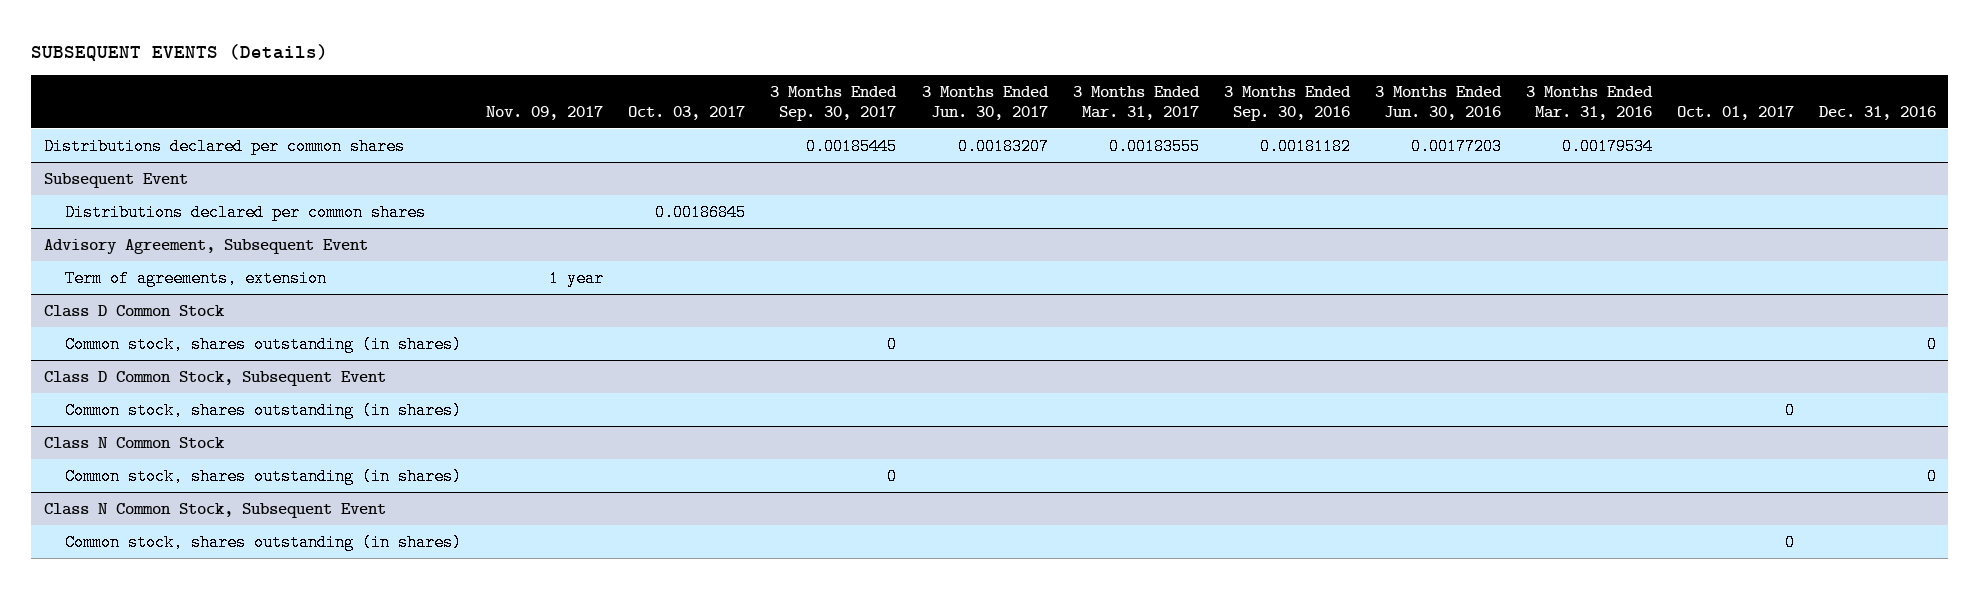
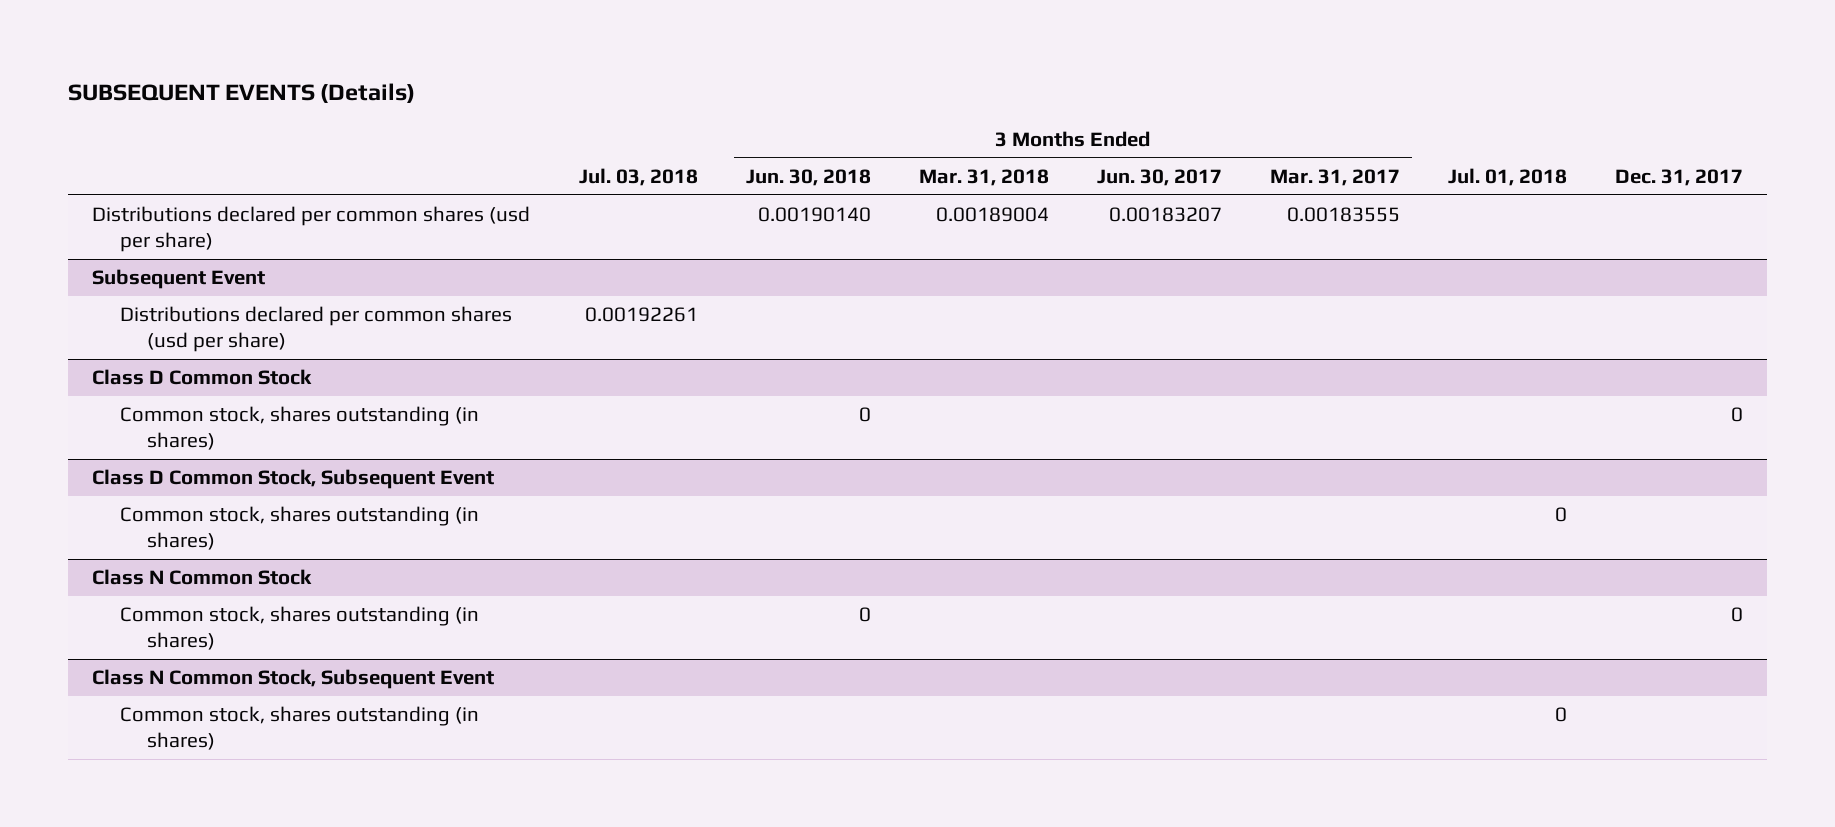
[486,105,604,120] Nov. 09, 2017 -> none
[628,105,746,120] Oct. 03, 2017 -> none
[770,85,898,121] 3 Months Ended Sep. 30, 2017 -> none
[1223,85,1351,121] 3 Months Ended Sep. 30, 2016 -> none
[1374,85,1502,120] 3 Months Ended Jun. 30, 2016 -> none
[1525,85,1653,120] 3 Months Ended Mar. 31, 2016 -> none
[1676,105,1794,120] Oct. 01, 2017 -> none
[1818,105,1936,120] Dec. 31, 2016 -> none
none -> [578,167,698,186] Jul. 03, 2018
none -> [745,168,871,186] Jun. 30, 2018
none -> [918,168,1049,186] Mar. 31, 2018
none -> [1447,167,1567,186] Jul. 01, 2018
none -> [1614,168,1743,186] Dec. 31, 2017
[43,137,405,155] Distributions declared per common shares -> [92,206,531,252] Distributions declared per common shares (usd per share)
[43,238,368,254] Advisory Agreement, Subsequent Event -> none
[65,269,328,287] Term of agreements, extension -> none
[65,203,427,221] Distributions declared per common shares -> [119,306,512,352] Distributions declared per common shares (usd per share)

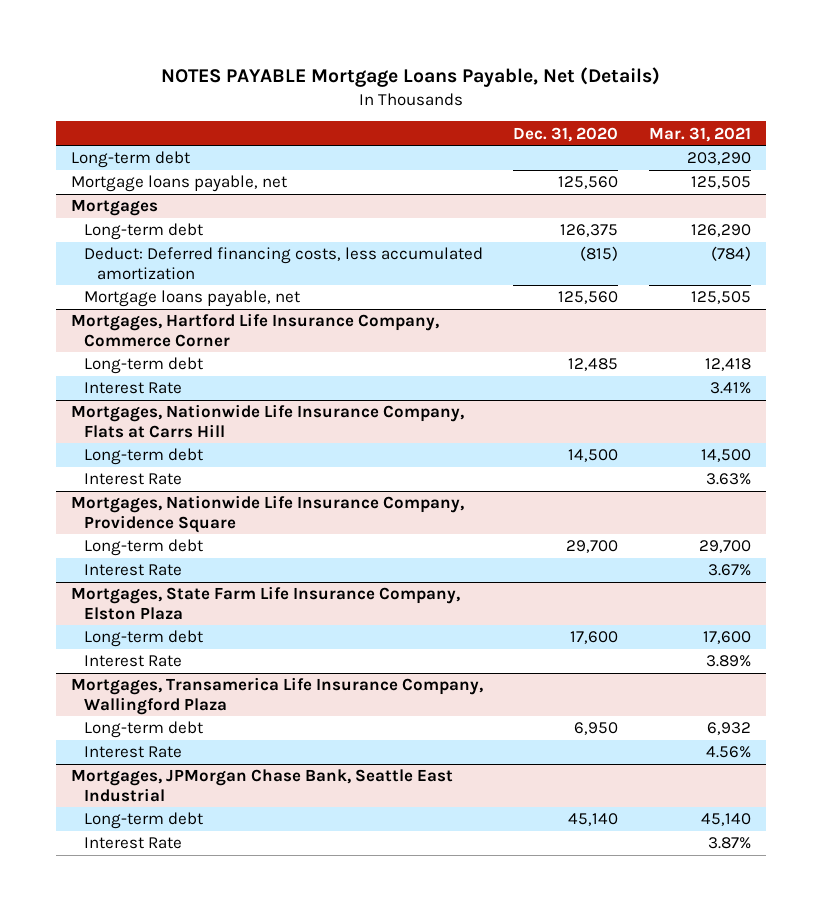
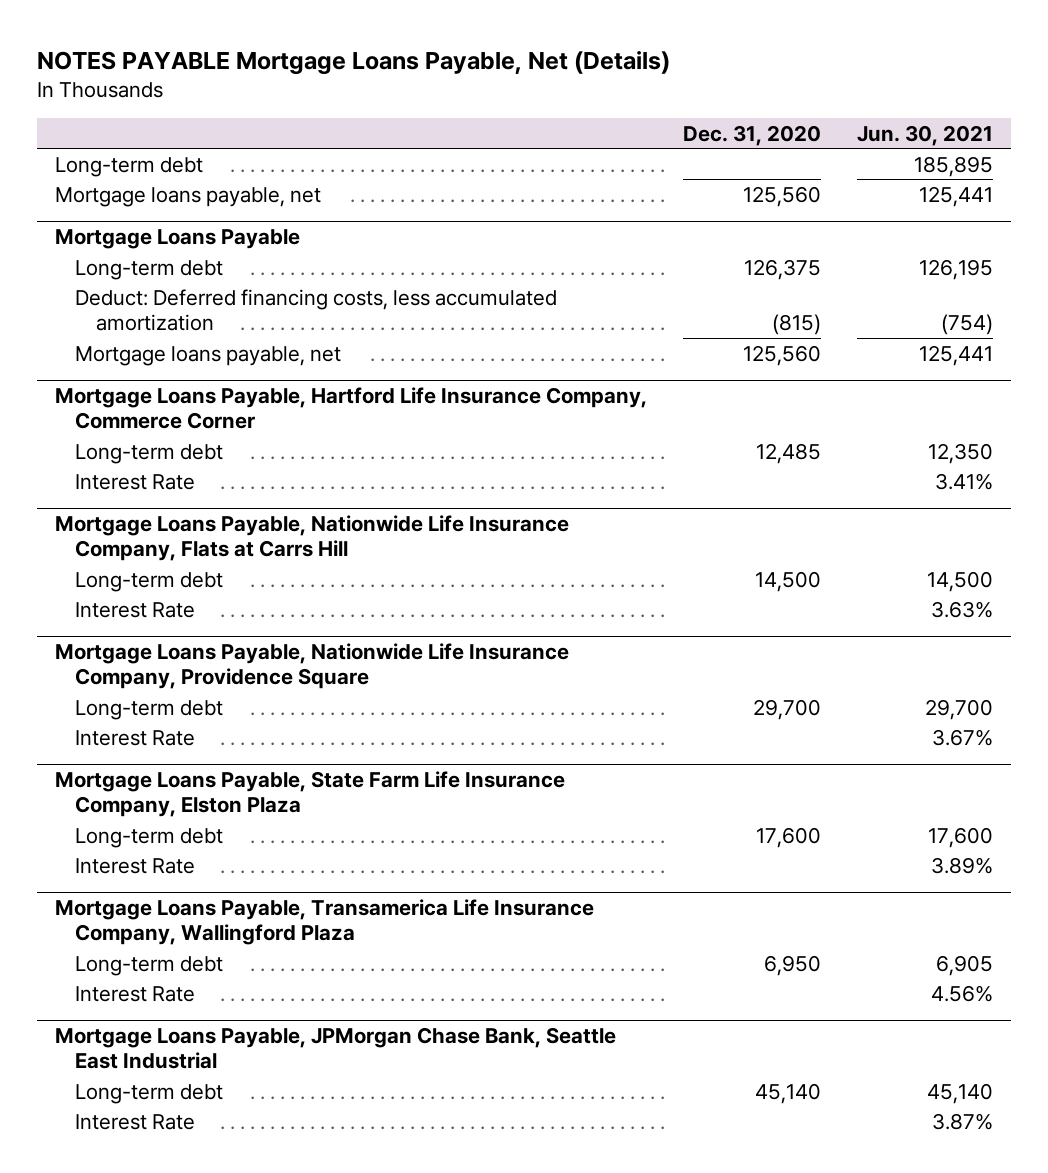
[648,126,751,142] Mar. 31, 2021 -> none
none -> [857,124,994,146] Jun. 30, 2021
[70,199,158,217] Mortgages -> [55,229,301,250] Mortgage Loans Payable
[70,313,439,347] Mortgages, Hartford Life Insurance Company, Commerce Corner -> [55,387,648,430] Mortgage Loans Payable, Hartford Life Insurance Company, Commerce Corner
[70,404,464,438] Mortgages, Nationwide Life Insurance Company, Flats at Carrs Hill -> [55,515,570,562] Mortgage Loans Payable, Nationwide Life Insurance Company, Flats at Carrs Hill
[70,495,464,533] Mortgages, Nationwide Life Insurance Company, Providence Square -> [55,643,570,690] Mortgage Loans Payable, Nationwide Life Insurance Company, Providence Square
[70,586,460,620] Mortgages, State Farm Life Insurance Company, Elston Plaza -> [55,771,566,818] Mortgage Loans Payable, State Farm Life Insurance Company, Elston Plaza
[70,677,483,715] Mortgages, Transamerica Life Insurance Company, Wallingford Plaza -> [55,899,595,946] Mortgage Loans Payable, Transamerica Life Insurance Company, Wallingford Plaza
[70,769,453,802] Mortgages, JPMorgan Chase Bank, Seattle East Industrial -> [55,1027,617,1070] Mortgage Loans Payable, JPMorgan Chase Bank, Seattle East Industrial

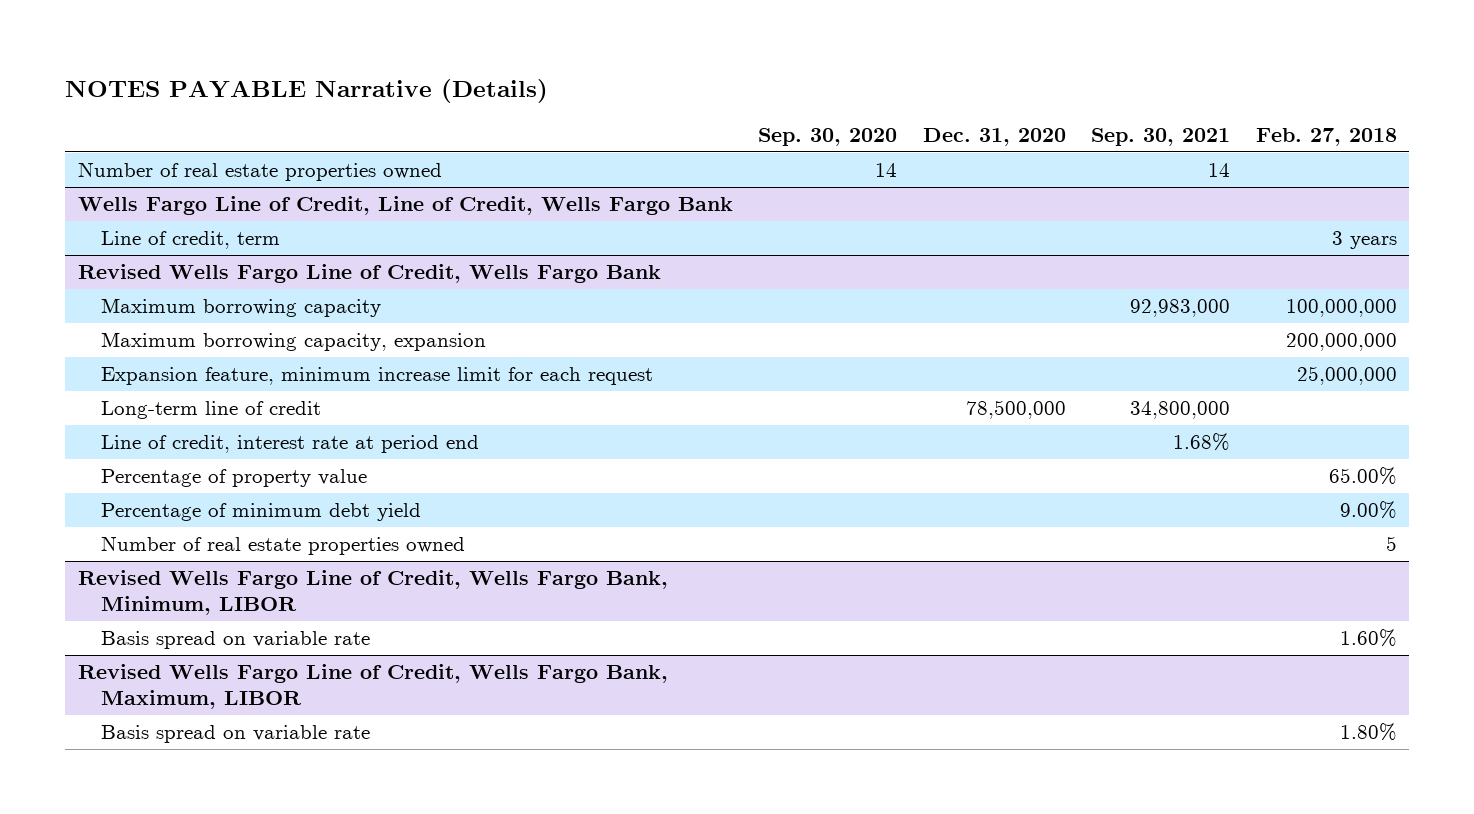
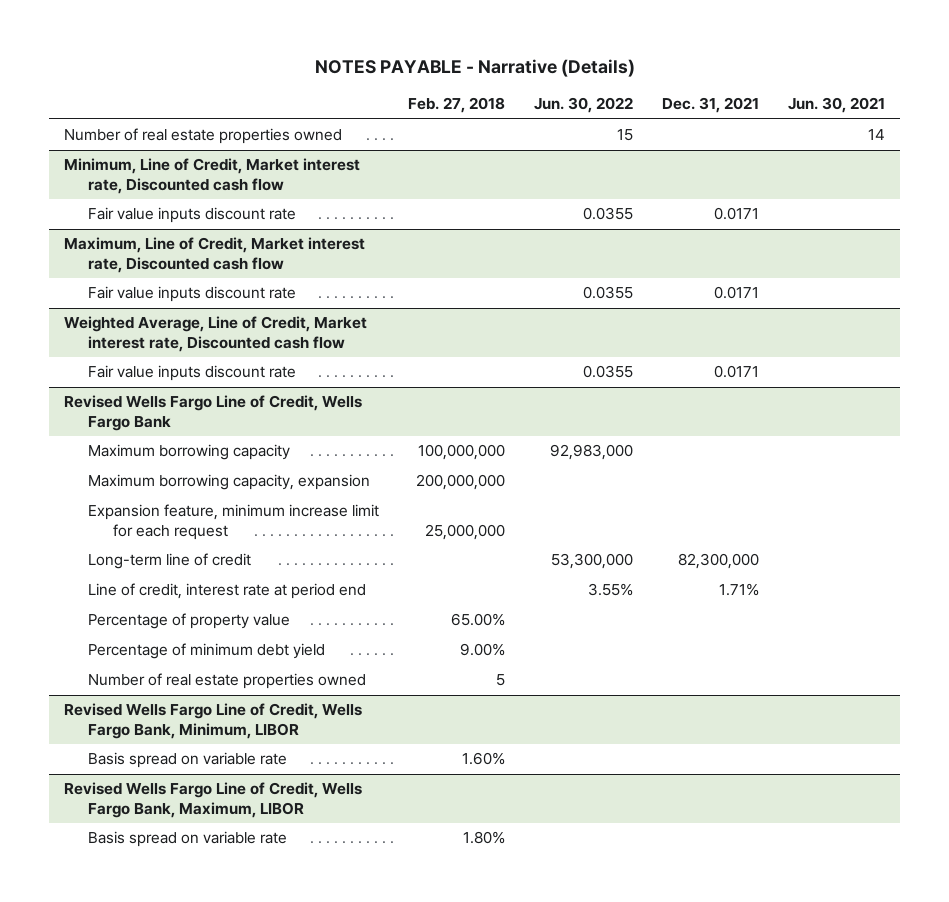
[64,78,548,103] NOTES PAYABLE Narrative (Details) -> [314,59,635,78] NOTES PAYABLE - Narrative (Details)
[758,127,898,146] Sep. 30, 2020 -> none
[922,127,1066,146] Dec. 31, 2020 -> none
[1091,127,1231,146] Sep. 30, 2021 -> none
none -> [534,97,634,114] Jun. 30, 2022
none -> [662,97,760,114] Dec. 31, 2021
none -> [788,97,886,114] Jun. 30, 2021
[77,196,733,216] Wells Fargo Line of Credit, Line of Credit, Wells Fargo Bank -> none
[101,231,281,250] Line of credit, term -> none
none -> [63,158,360,194] Minimum, Line of Credit, Market interest rate, Discounted cash flow
none -> [88,207,297,224] Fair value inputs discount rate
none -> [63,237,365,273] Maximum, Line of Credit, Market interest rate, Discounted cash flow
none -> [88,286,297,303] Fair value inputs discount rate
none -> [63,316,367,352] Weighted Average, Line of Credit, Market interest rate, Discounted cash flow
none -> [88,365,297,382] Fair value inputs discount rate

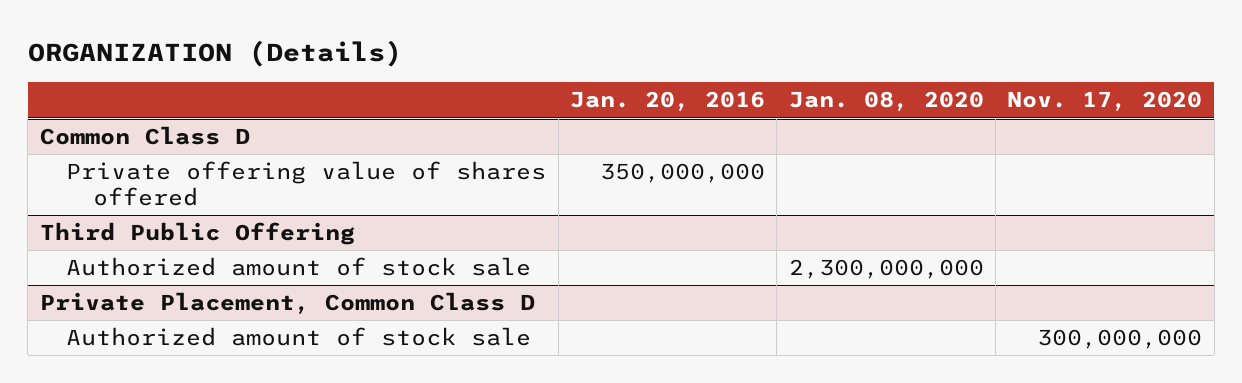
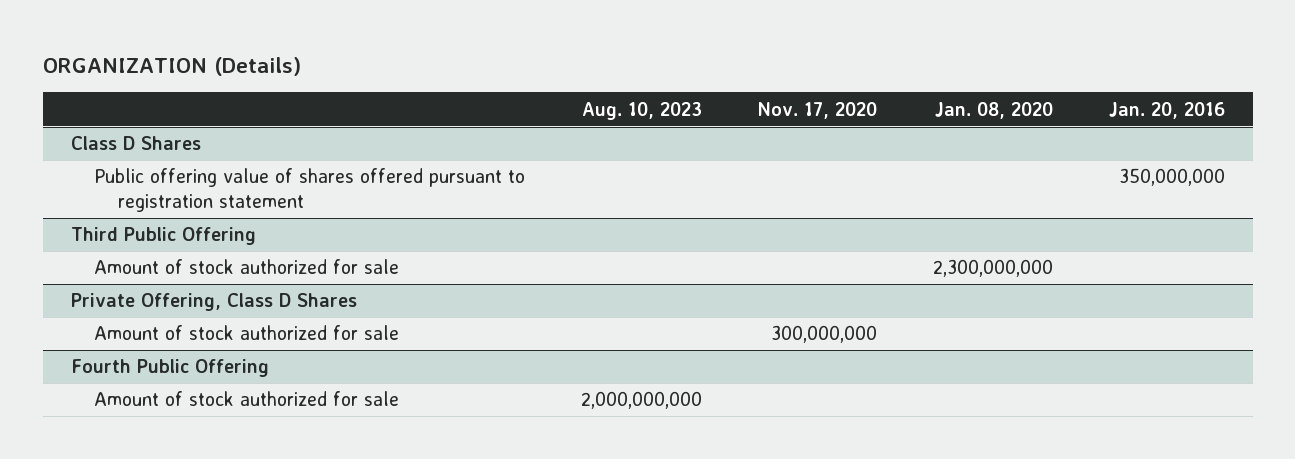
none -> [581,101,702,120] Aug. 10, 2023
[39,126,250,146] Common Class D -> [70,136,201,151] Class D Shares
[66,161,547,207] Private offering value of shares offered -> [94,168,526,212] Public offering value of shares offered pursuant to registration statement
[39,292,535,315] Private Placement, Common Class D -> none
[66,327,532,347] Authorized amount of stock sale -> none
[66,257,532,277] Authorized amount of stock sale -> [94,259,400,275] Amount of stock authorized for sale
none -> [70,293,357,312] Private Offering, Class D Shares
none -> [94,325,400,341] Amount of stock authorized for sale
none -> [70,359,269,378] Fourth Public Offering
none -> [94,391,400,407] Amount of stock authorized for sale

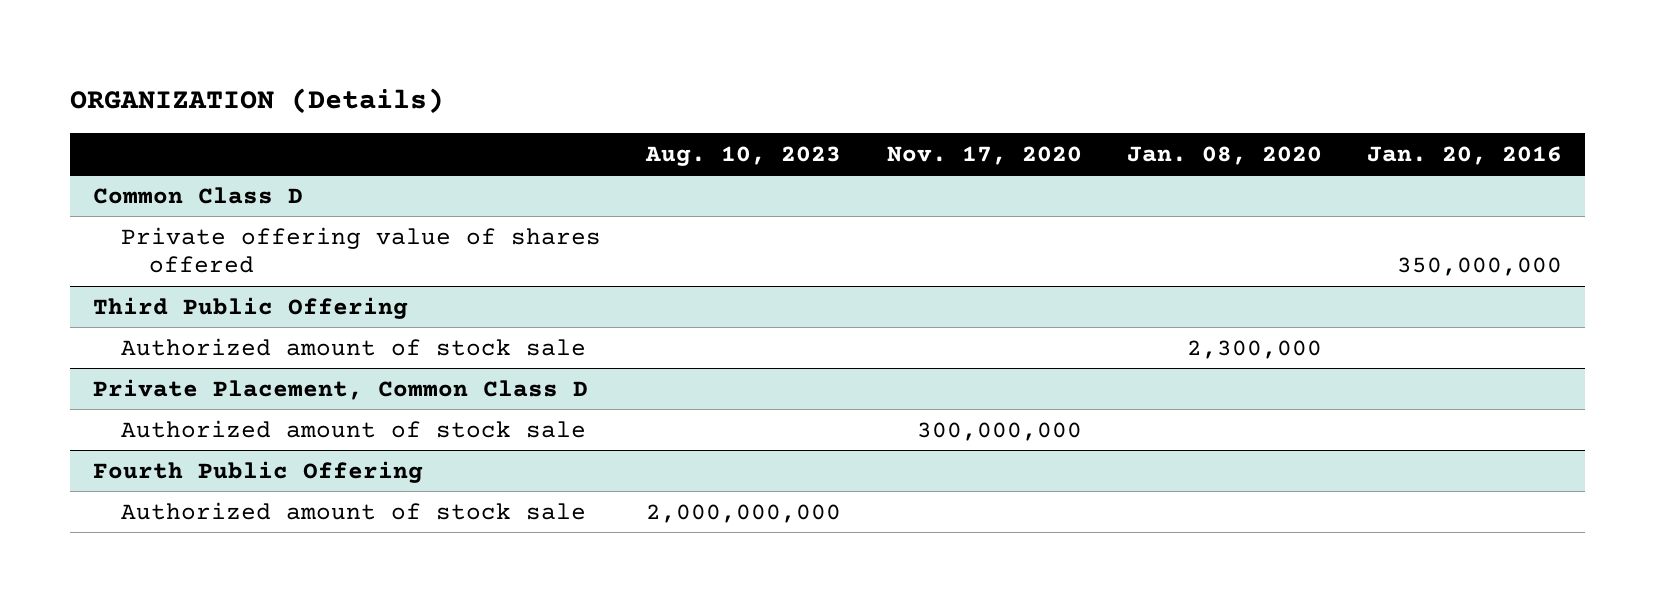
[70,136,201,151] Class D Shares -> [92,186,303,204] Common Class D
[94,168,526,212] Public offering value of shares offered pursuant to registration statement -> [120,226,601,274] Private offering value of shares offered
[70,293,357,312] Private Offering, Class D Shares -> none
[94,325,400,341] Amount of stock authorized for sale -> none
[94,259,400,275] Amount of stock authorized for sale -> [120,337,586,356] Authorized amount of stock sale
[933,259,1054,278] 2,300,000,000 -> [1187,339,1323,359] 2,300,000
none -> [92,378,588,400] Private Placement, Common Class D
none -> [120,419,586,438] Authorized amount of stock sale
[94,391,400,407] Amount of stock authorized for sale -> [120,501,586,520] Authorized amount of stock sale

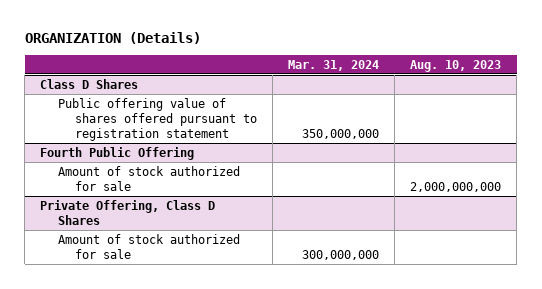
[886,145,1082,165] Nov. 17, 2020 -> none
[1127,145,1323,165] Jan. 08, 2020 -> none
[1367,145,1563,165] Jan. 20, 2016 -> none
none -> [287,59,379,71] Mar. 31, 2024
[92,296,408,319] Third Public Offering -> none
[120,337,586,356] Authorized amount of stock sale -> none
[92,378,588,400] Private Placement, Common Class D -> none
[120,419,586,438] Authorized amount of stock sale -> none
[92,186,303,204] Common Class D -> [40,78,139,89] Class D Shares
[120,226,601,274] Private offering value of shares offered -> [57,97,257,142] Public offering value of shares offered pursuant to registration statement
[120,501,586,520] Authorized amount of stock sale -> [57,165,240,191] Amount of stock authorized for sale
none -> [40,199,216,225] Private Offering, Class D Shares
none -> [57,233,240,259] Amount of stock authorized for sale

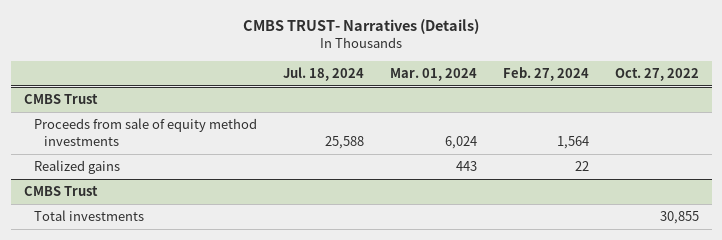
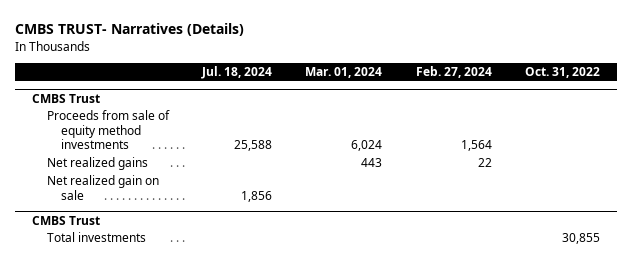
[614,67,699,81] Oct. 27, 2022 -> none
none -> [524,67,600,79] Oct. 31, 2022
[34,160,121,175] Realized gains -> [46,157,148,171] Net realized gains
none -> [46,175,159,200] Net realized gain on sale

